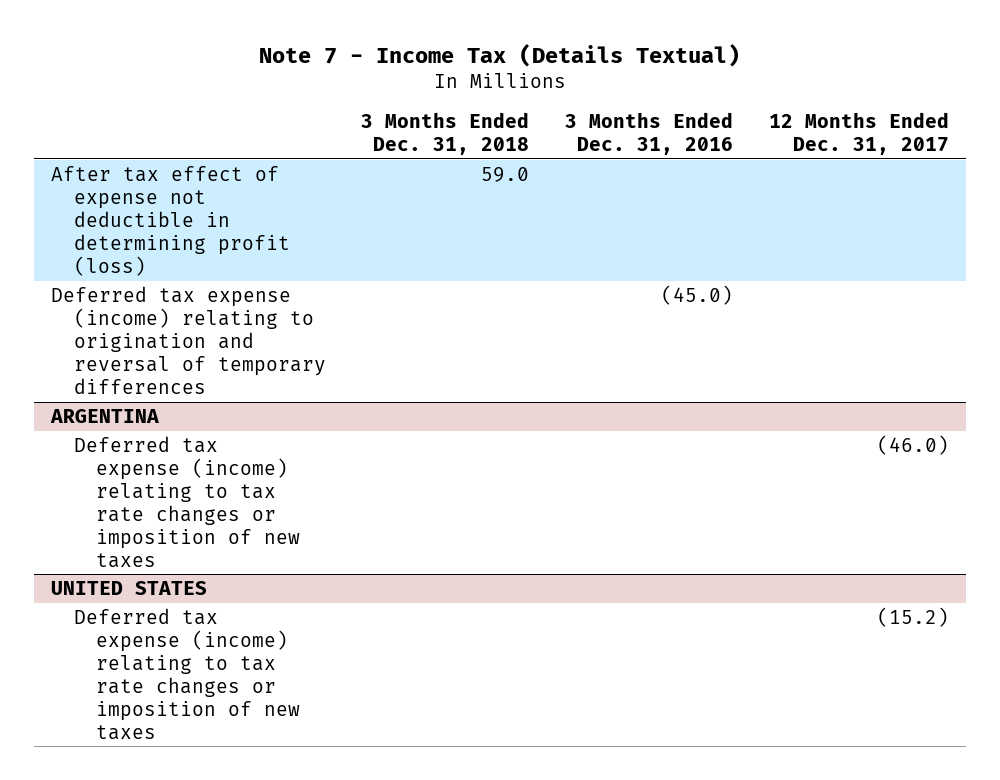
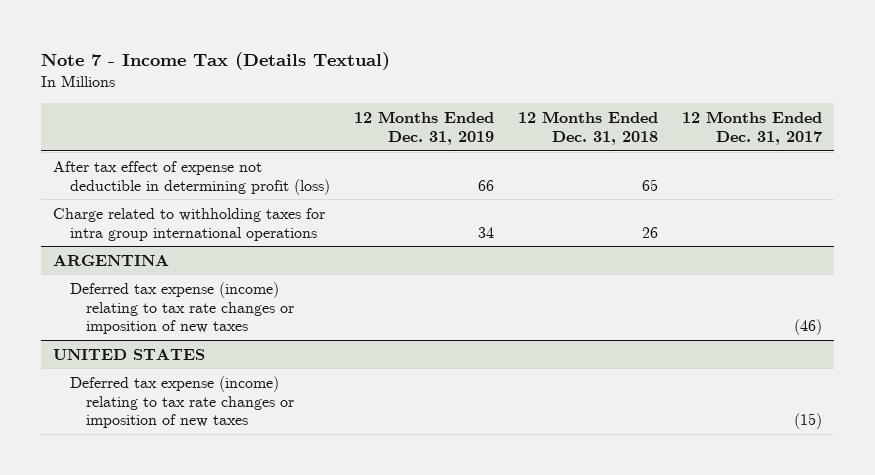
[361,112,530,156] 3 Months Ended Dec. 31, 2018 -> none
[565,112,734,156] 3 Months Ended Dec. 31, 2016 -> none
none -> [353,110,494,145] 12 Months Ended Dec. 31, 2019
none -> [517,110,658,145] 12 Months Ended Dec. 31, 2018
[51,285,326,394] Deferred tax expense (income) relating to origination and reversal of temporary differences -> none
none -> [53,207,326,241] Charge related to withholding taxes for intra group international operations
[876,434,949,455] (46.0) -> [793,319,822,336] (46)
[876,606,949,627] (15.2) -> [793,413,822,430] (15)

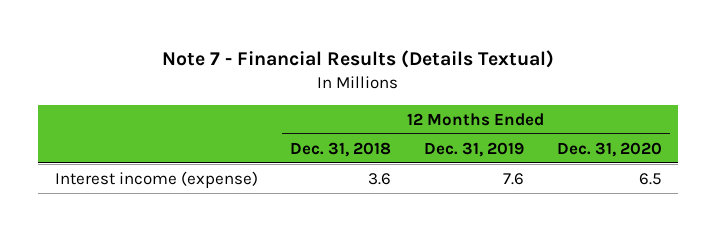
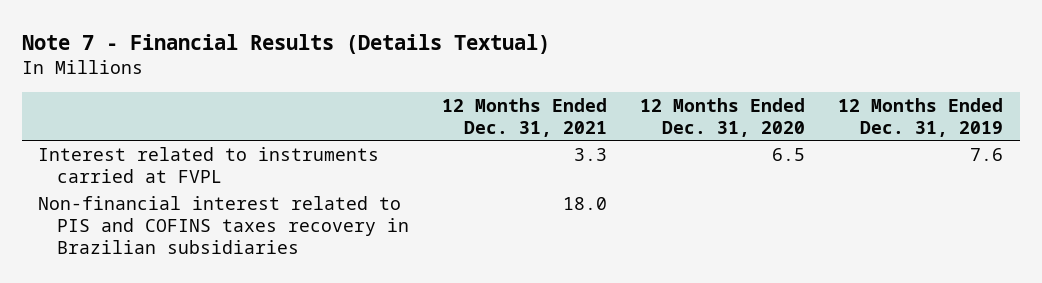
[290,141,392,157] Dec. 31, 2018 -> none
none -> [442,97,608,137] 12 Months Ended Dec. 31, 2021
[54,170,258,188] Interest income (expense) -> [38,146,380,183] Interest related to instruments carried at FVPL
none -> [38,195,409,254] Non-financial interest related to PIS and COFINS taxes recovery in Brazilian subsidiaries

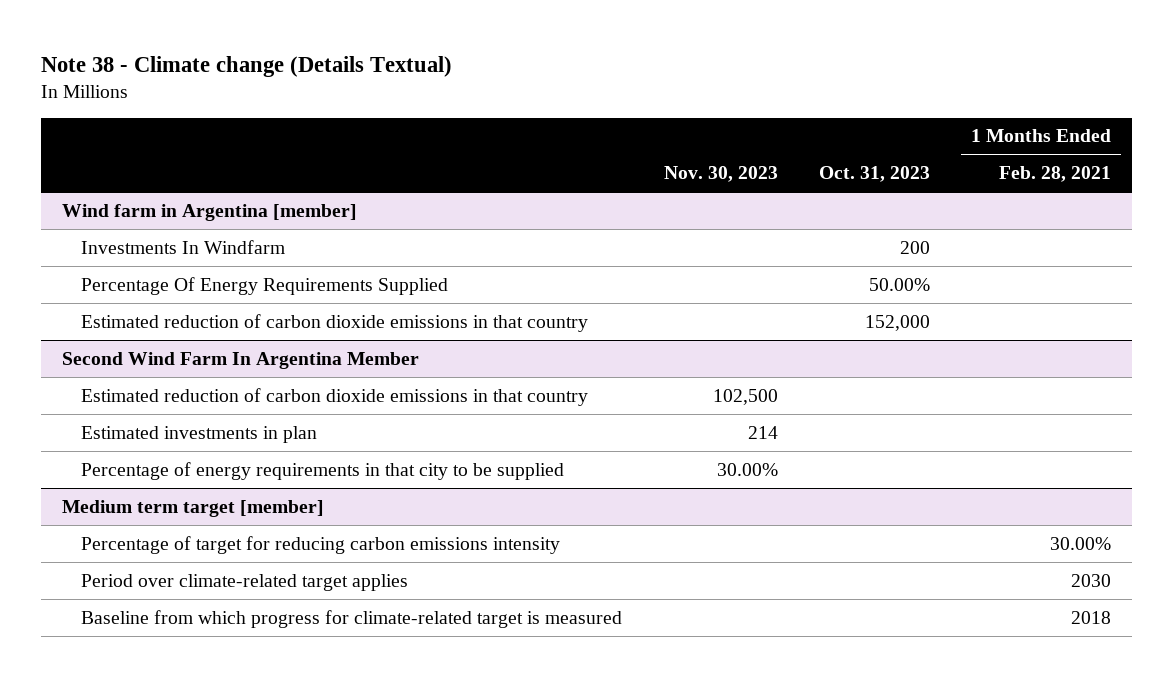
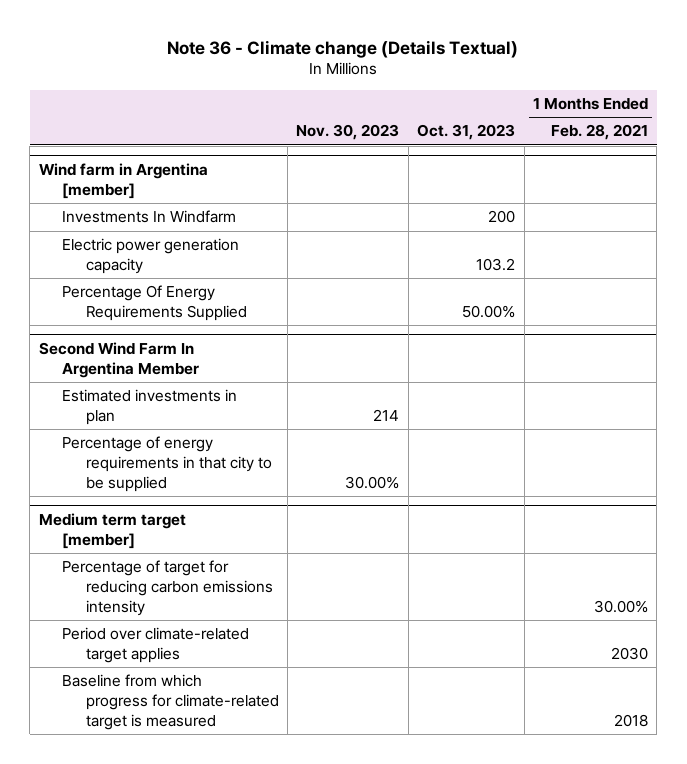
[41,55,453,77] Note 38 - Climate change (Details Textual) -> [167,39,519,58] Note 36 - Climate change (Details Textual)
none -> [62,238,240,275] Electric power generation capacity
[81,313,589,332] Estimated reduction of carbon dioxide emissions in that country -> none
[81,387,589,406] Estimated reduction of carbon dioxide emissions in that country -> none

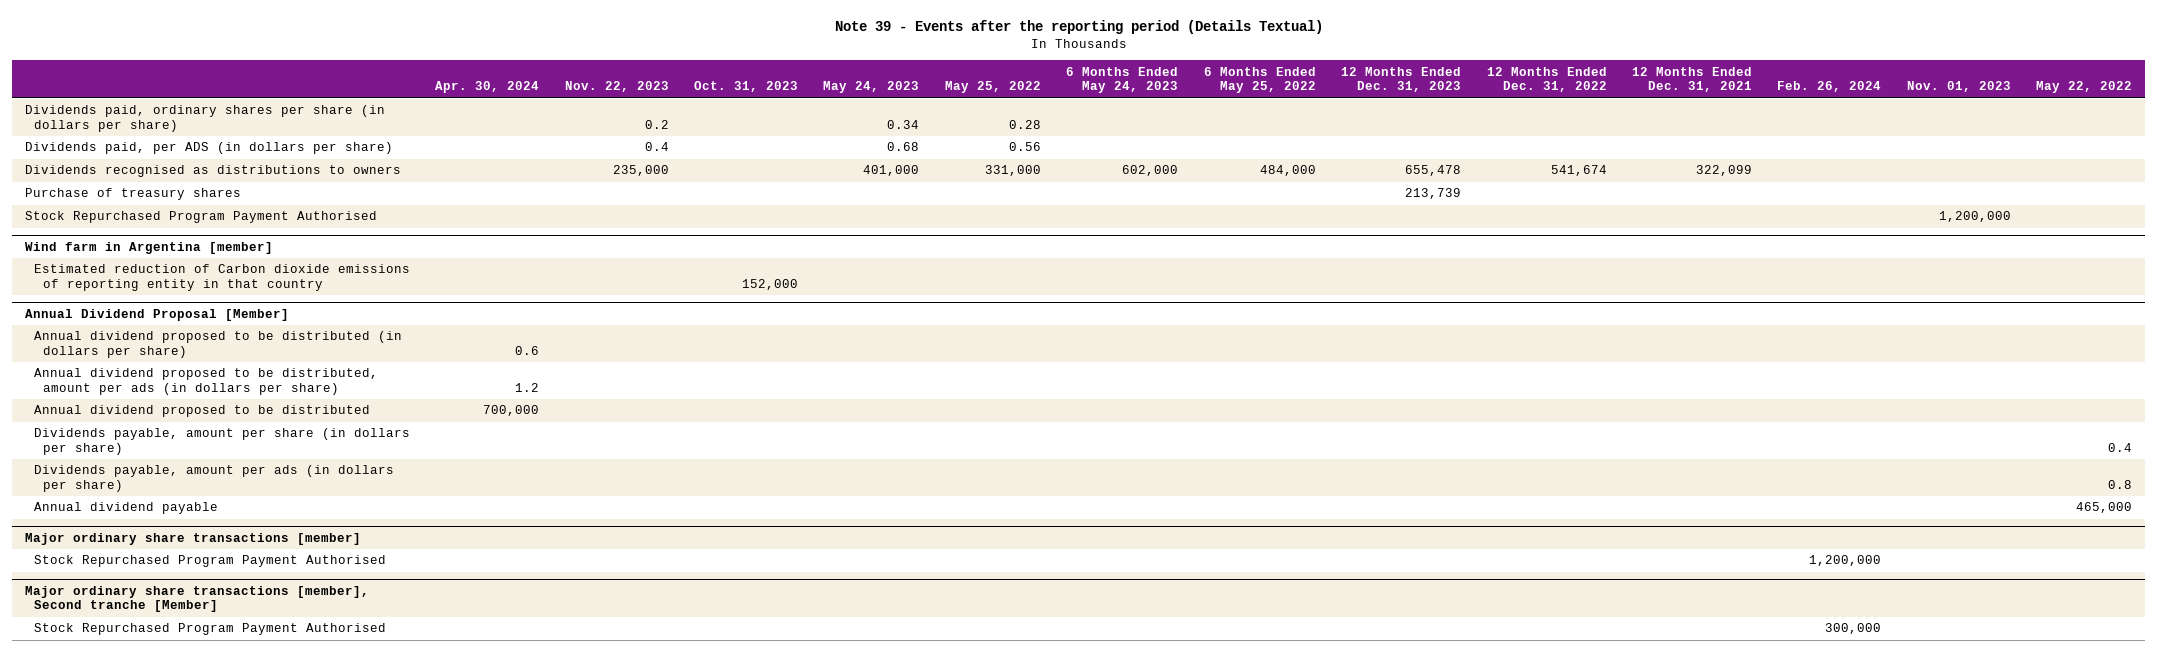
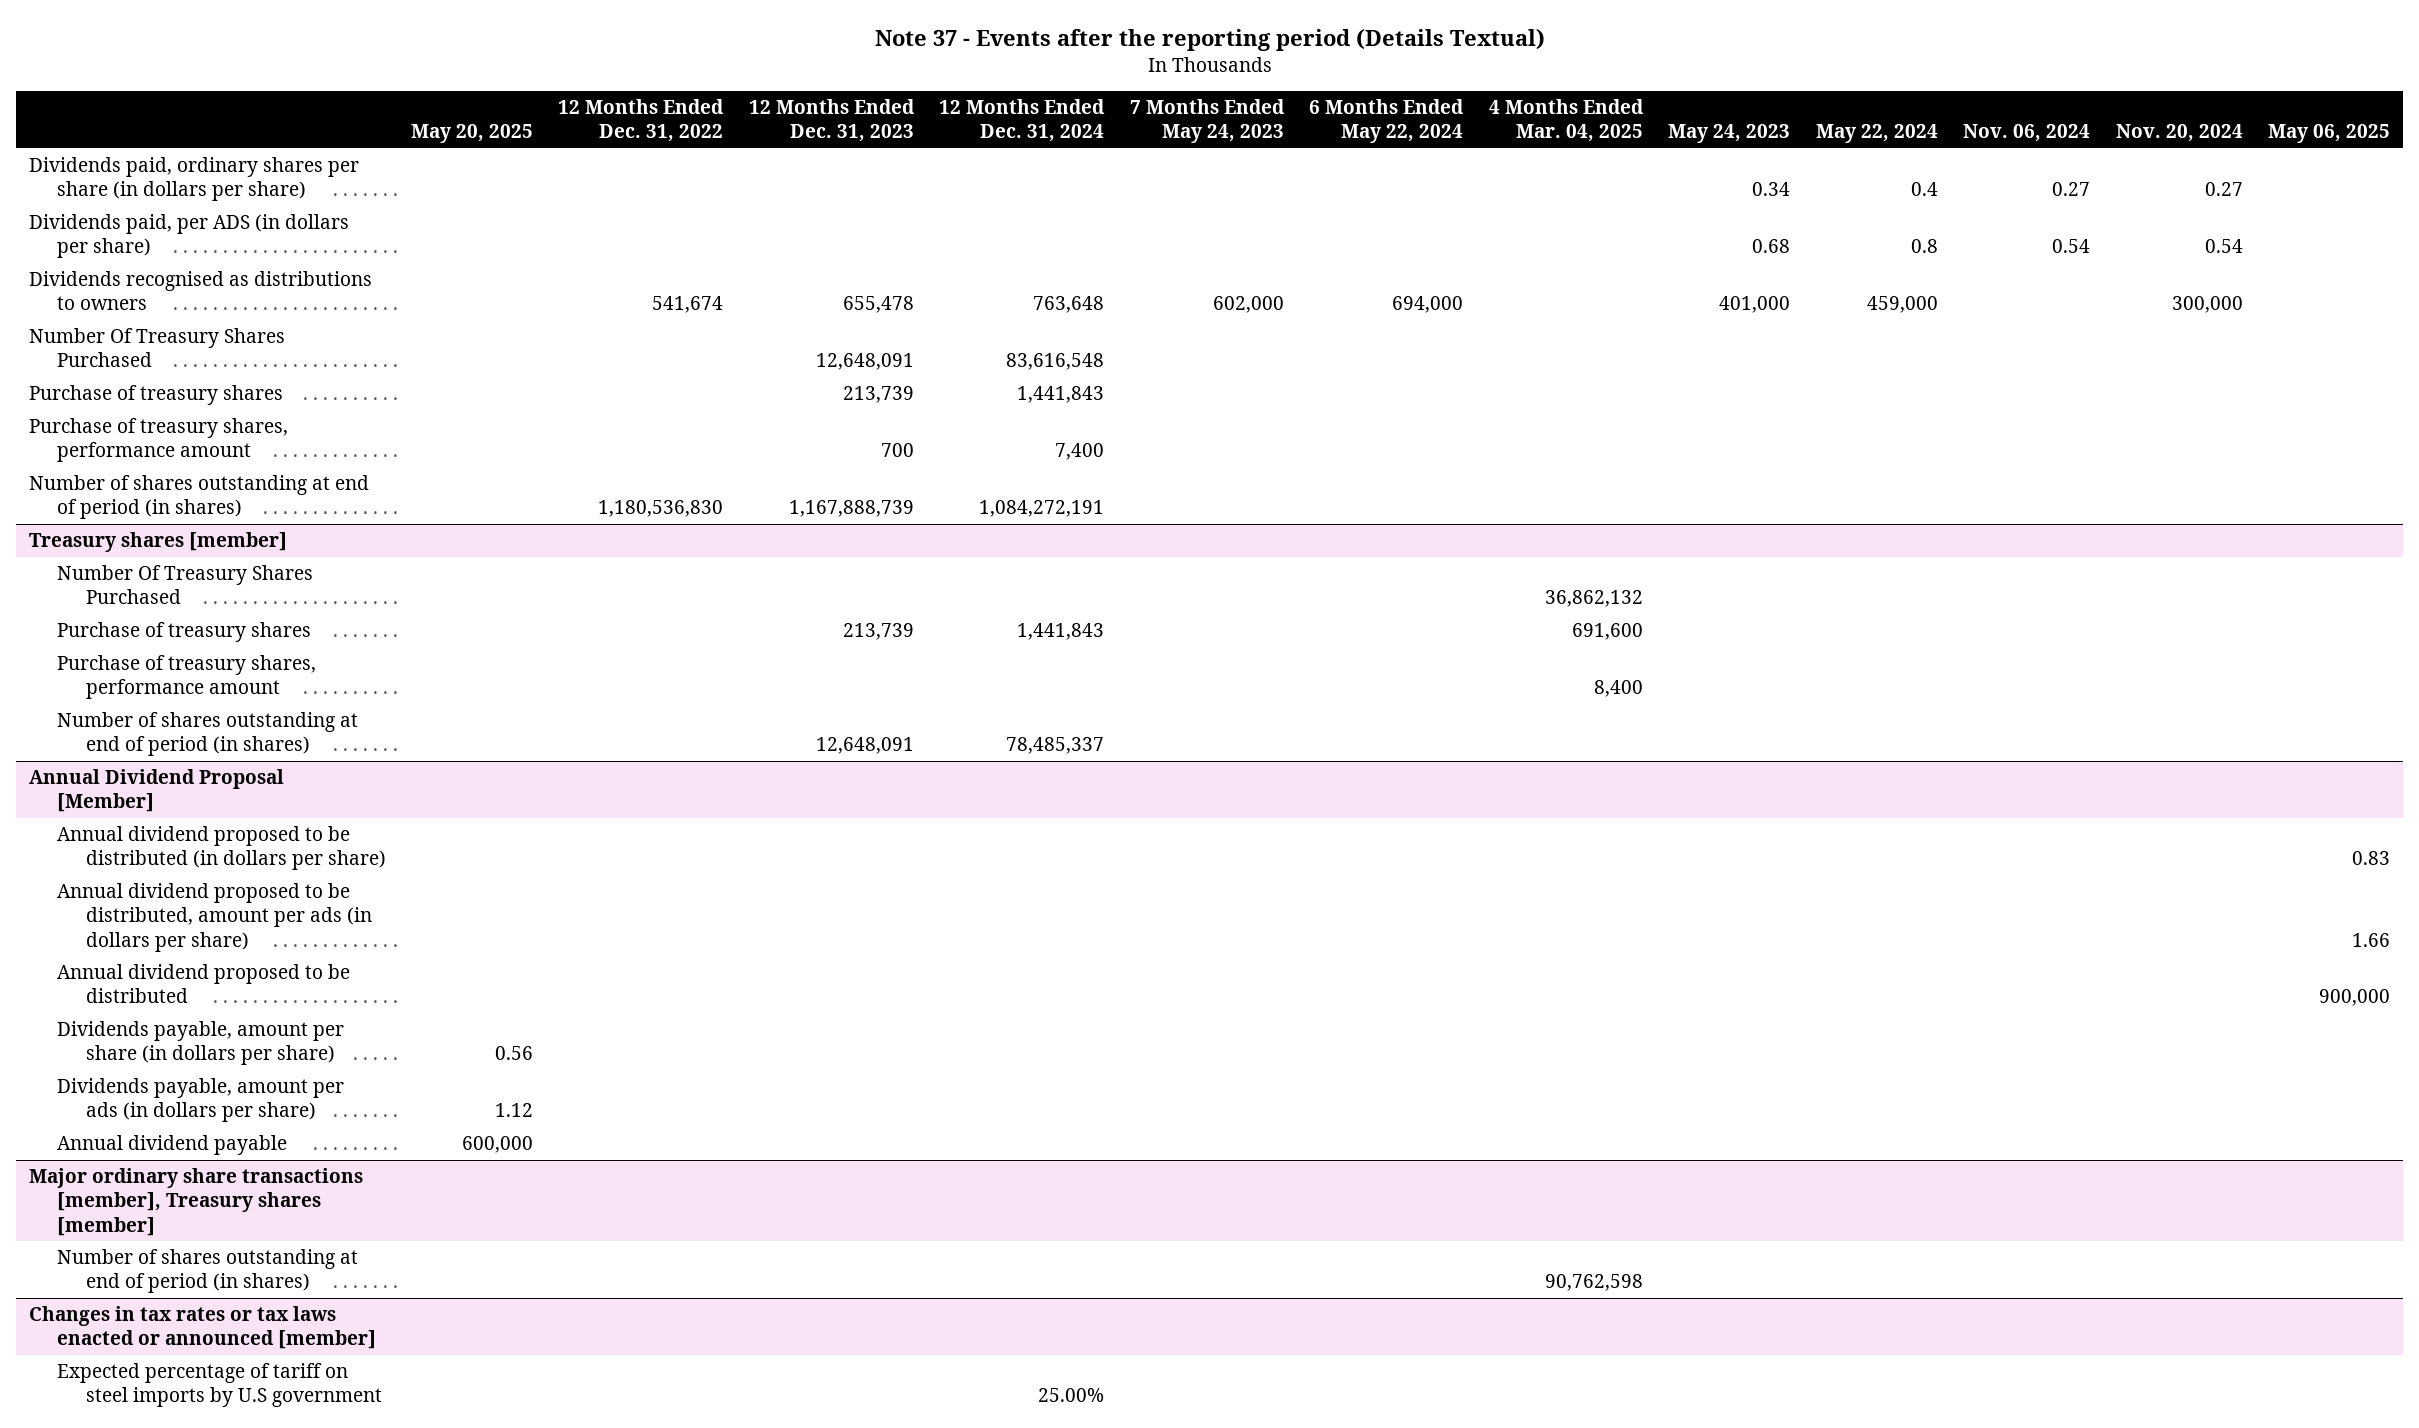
[834,20,1323,35] Note 39 - Events after the reporting period (Details Textual) -> [874,28,1545,51] Note 37 - Events after the reporting period (Details Textual)
[435,81,540,94] Apr. 30, 2024 -> none
[564,81,669,93] Nov. 22, 2023 -> none
[694,81,799,93] Oct. 31, 2023 -> none
[944,81,1041,94] May 25, 2022 -> none
[1066,66,1179,94] 6 Months Ended May 24, 2023 -> none
[1203,66,1316,94] 6 Months Ended May 25, 2022 -> none
[1632,66,1753,93] 12 Months Ended Dec. 31, 2021 -> none
[1777,81,1882,93] Feb. 26, 2024 -> none
[1906,81,2011,93] Nov. 01, 2023 -> none
[2036,81,2133,94] May 22, 2022 -> none
none -> [411,124,534,144] May 20, 2025
none -> [939,98,1106,143] 12 Months Ended Dec. 31, 2024
none -> [1129,98,1285,144] 7 Months Ended May 24, 2023
none -> [1309,98,1465,144] 6 Months Ended May 22, 2024
none -> [1488,98,1644,143] 4 Months Ended Mar. 04, 2025
none -> [1815,124,1938,144] May 22, 2024
none -> [1963,124,2091,143] Nov. 06, 2024
none -> [2115,124,2243,143] Nov. 20, 2024
none -> [2268,124,2391,144] May 06, 2025
none -> [28,328,285,368] Number Of Treasury Shares Purchased
[24,211,377,224] Stock Repurchased Program Payment Authorised -> none
[24,241,273,254] Wind farm in Argentina [member] -> none
[33,264,410,292] Estimated reduction of Carbon dioxide emissions of reporting entity in that country -> none
none -> [28,418,288,463] Purchase of treasury shares, performance amount
none -> [28,475,369,520] Number of shares outstanding at end of period (in shares)
none -> [28,532,287,553] Treasury shares [member]
none -> [57,565,314,605] Number Of Treasury Shares Purchased
none -> [57,622,312,643] Purchase of treasury shares
none -> [57,655,317,700] Purchase of treasury shares, performance amount
none -> [57,712,359,757] Number of shares outstanding at end of period (in shares)
[33,555,386,568] Stock Repurchased Program Payment Authorised -> none
[24,585,369,613] Major ordinary share transactions [member], Second tranche [Member] -> none
[33,623,386,636] Stock Repurchased Program Payment Authorised -> none
[24,532,361,545] Major ordinary share transactions [member] -> [28,1168,363,1236] Major ordinary share transactions [member], Treasury shares [member]
none -> [57,1249,359,1294] Number of shares outstanding at end of period (in shares)
none -> [28,1306,377,1350] Changes in tax rates or tax laws enacted or announced [member]
none -> [57,1363,382,1408] Expected percentage of tariff on steel imports by U.S government

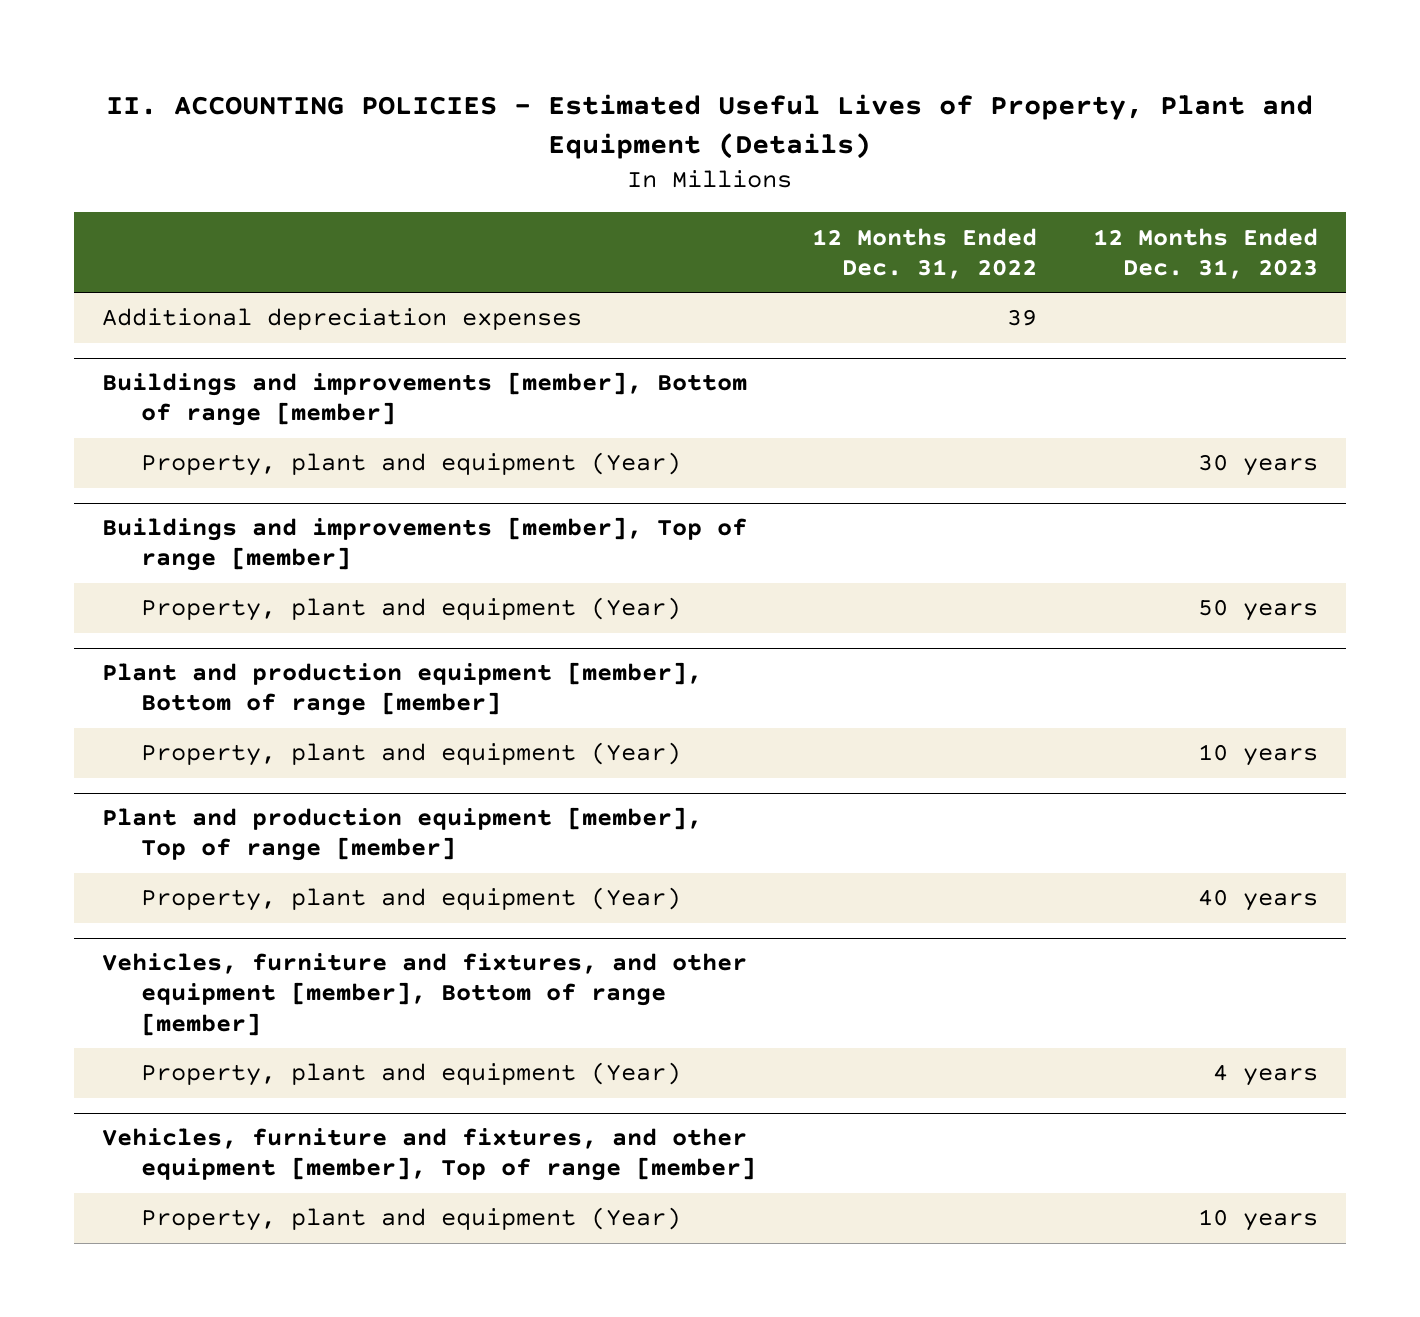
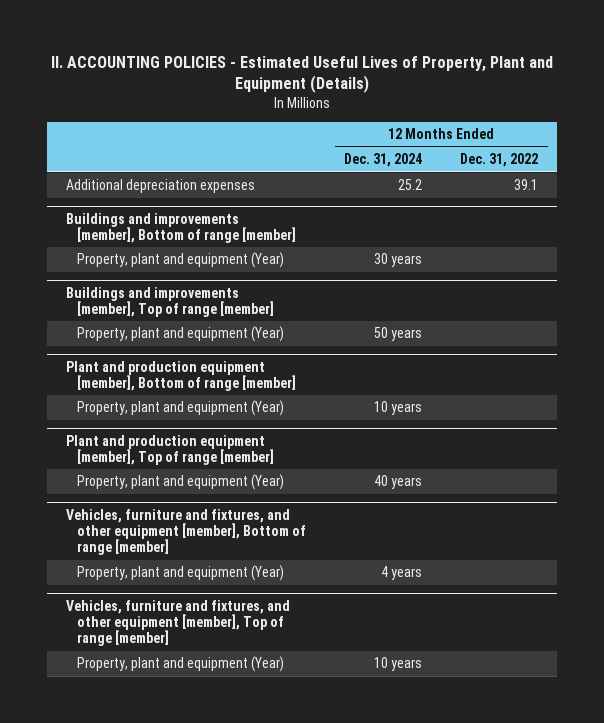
[1092,227,1318,279] 12 Months Ended Dec. 31, 2023 -> none
none -> [344,153,423,168] Dec. 31, 2024
[1006,309,1037,327] 39 -> [514,179,539,191] 39.1

